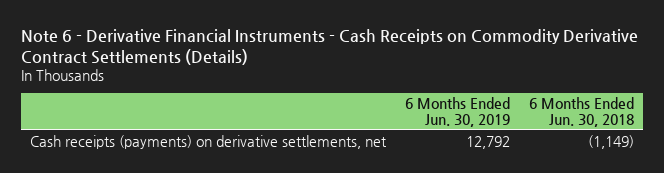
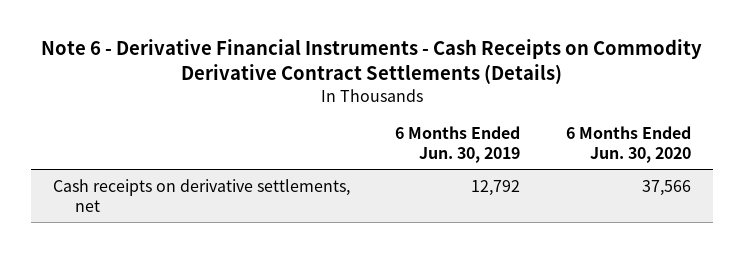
[528,97,634,127] 6 Months Ended Jun. 30, 2018 -> none
none -> [565,126,691,164] 6 Months Ended Jun. 30, 2020
[30,135,388,150] Cash receipts (payments) on derivative settlements, net -> [53,178,351,212] Cash receipts on derivative settlements, net

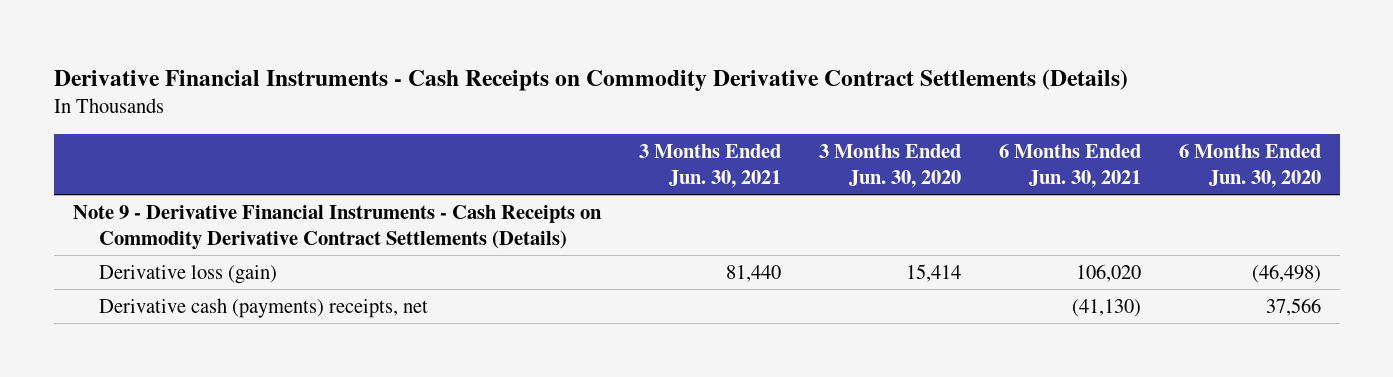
[40,39,702,85] Note 6 - Derivative Financial Instruments - Cash Receipts on Commodity Derivative Contract Settlements (Details) -> [53,68,1128,91] Derivative Financial Instruments - Cash Receipts on Commodity Derivative Contract Settlements (Details)
[395,126,521,164] 6 Months Ended Jun. 30, 2019 -> none
none -> [638,143,781,189] 3 Months Ended Jun. 30, 2021
none -> [818,143,961,189] 3 Months Ended Jun. 30, 2020
none -> [998,143,1141,189] 6 Months Ended Jun. 30, 2021
none -> [72,204,602,251] Note 9 - Derivative Financial Instruments - Cash Receipts on Commodity Derivative Contract Settlements (Details)
none -> [98,264,277,284] Derivative loss (gain)
[53,178,351,212] Cash receipts on derivative settlements, net -> [98,297,428,318] Derivative cash (payments) receipts, net

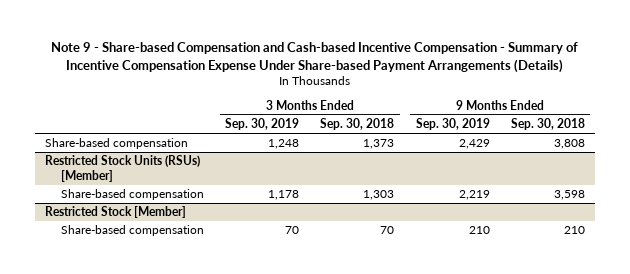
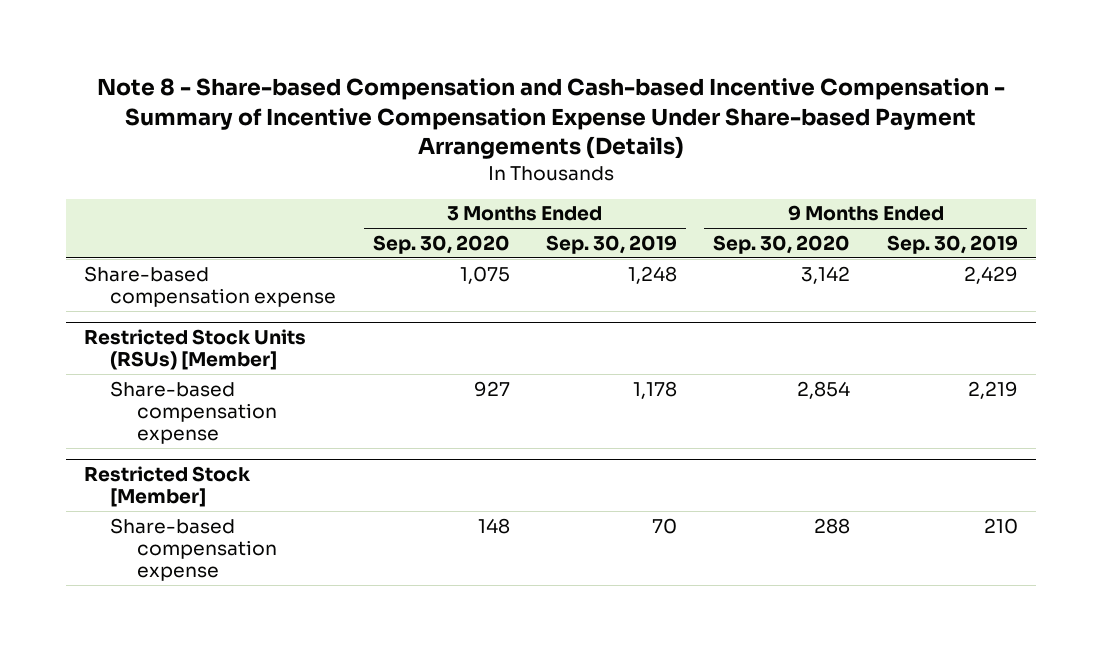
[51,42,579,74] Note 9 - Share-based Compensation and Cash-based Incentive Compensation - Summary of Incentive Compensation Expense Under Share-based Payment Arrangements (Details) -> [96,78,1005,160] Note 8 - Share-based Compensation and Cash-based Incentive Compensation - Summary of Incentive Compensation Expense Under Share-based Payment Arrangements (Details)
[320,117,395,130] Sep. 30, 2018 -> none
[510,117,585,130] Sep. 30, 2018 -> none
none -> [372,235,510,255] Sep. 30, 2020
none -> [713,235,851,255] Sep. 30, 2020
[45,138,189,150] Share-based compensation -> [83,265,337,307] Share-based compensation expense
[60,189,204,201] Share-based compensation -> [110,380,277,445] Share-based compensation expense
[60,225,204,237] Share-based compensation -> [110,517,277,582] Share-based compensation expense

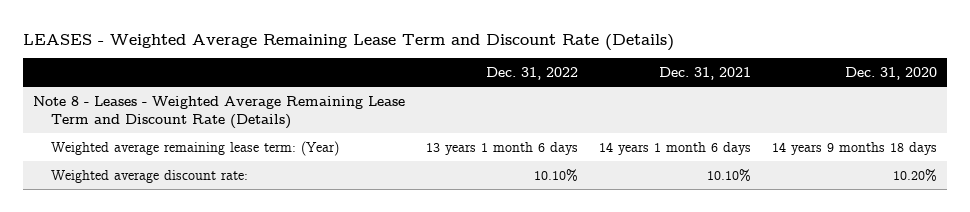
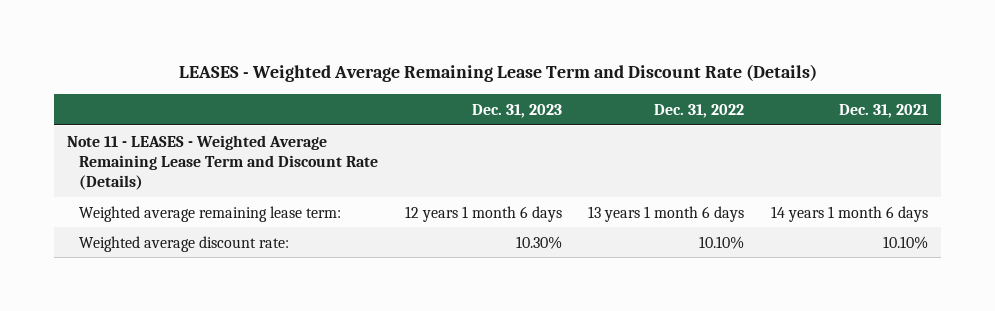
[844,67,937,81] Dec. 31, 2020 -> none
none -> [471,103,562,118] Dec. 31, 2023
[33,95,406,129] Note 8 - Leases - Weighted Average Remaining Lease Term and Discount Rate (Details) -> [67,134,378,191] Note 11 - LEASES - Weighted Average Remaining Lease Term and Discount Rate (Details)
[50,140,339,156] Weighted average remaining lease term: (Year) -> [78,205,341,222] Weighted average remaining lease term:

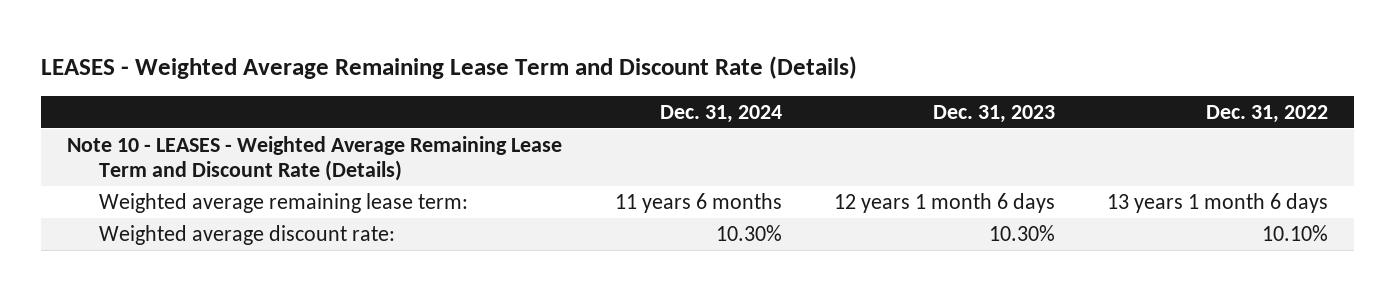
[839,103,929,118] Dec. 31, 2021 -> none
none -> [659,104,782,123] Dec. 31, 2024
[67,134,378,191] Note 11 - LEASES - Weighted Average Remaining Lease Term and Discount Rate (Details) -> [67,135,563,181] Note 10 - LEASES - Weighted Average Remaining Lease Term and Discount Rate (Details)

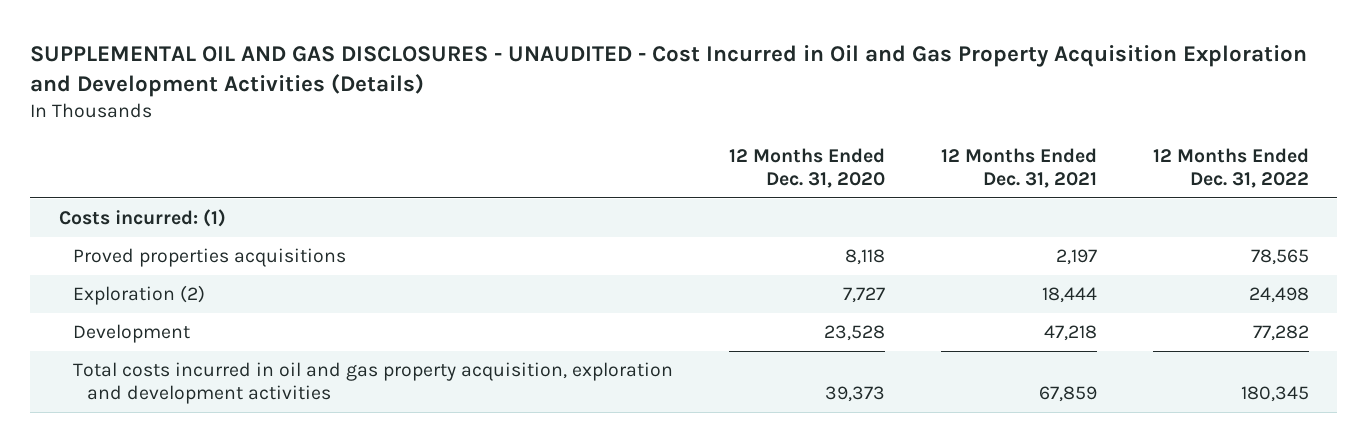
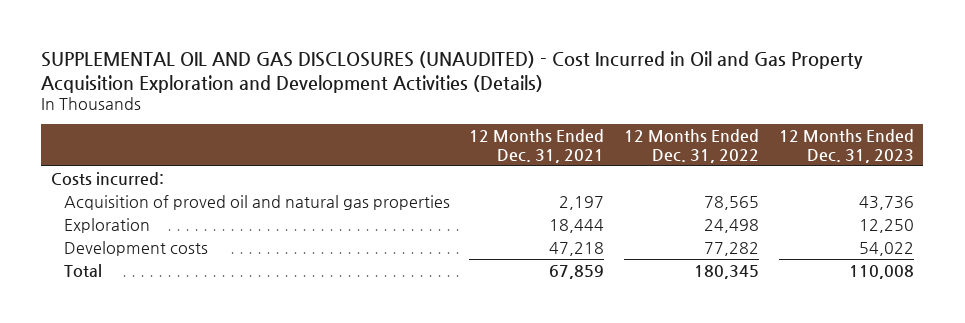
[30,44,1308,97] SUPPLEMENTAL OIL AND GAS DISCLOSURES - UNAUDITED - Cost Incurred in Oil and Gas Property Acquisition Exploration and Development Activities (Details) -> [41,50,864,93] SUPPLEMENTAL OIL AND GAS DISCLOSURES (UNAUDITED) - Cost Incurred in Oil and Gas Property Acquisition Exploration and Development Activities (Details)
[728,147,885,188] 12 Months Ended Dec. 31, 2020 -> none
none -> [778,129,914,163] 12 Months Ended Dec. 31, 2023
[58,209,226,228] Costs incurred: (1) -> [50,171,164,186] Costs incurred:
[72,248,346,268] Proved properties acquisitions -> [63,194,450,210] Acquisition of proved oil and natural gas properties
[72,285,205,306] Exploration (2) -> [63,217,150,233] Exploration
[72,324,190,344] Development -> [63,240,208,256] Development costs
[72,362,673,405] Total costs incurred in oil and gas property acquisition, exploration and development activities -> [63,263,102,277] Total

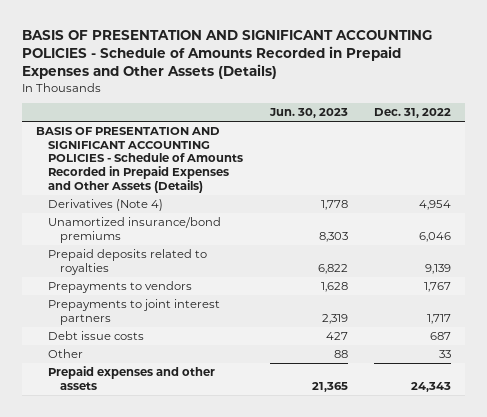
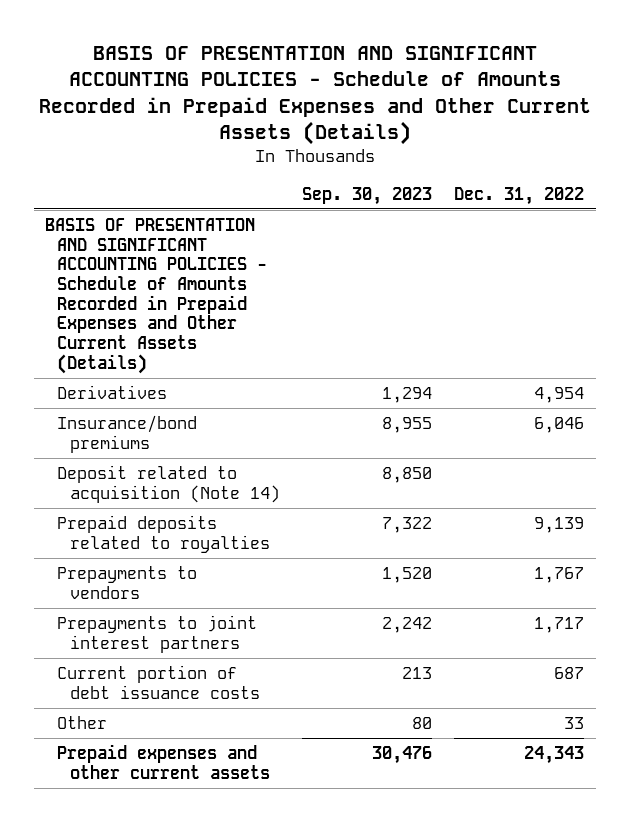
[22,30,433,79] BASIS OF PRESENTATION AND SIGNIFICANT ACCOUNTING POLICIES - Schedule of Amounts Recorded in Prepaid Expenses and Other Assets (Details) -> [38,45,591,146] BASIS OF PRESENTATION AND SIGNIFICANT ACCOUNTING POLICIES - Schedule of Amounts Recorded in Prepaid Expenses and Other Current Assets (Details)
[268,108,348,119] Jun. 30, 2023 -> none
none -> [302,186,433,205] Sep. 30, 2023
[35,127,243,193] BASIS OF PRESENTATION AND SIGNIFICANT ACCOUNTING POLICIES - Schedule of Amounts Recorded in Prepaid Expenses and Other Assets (Details) -> [44,217,268,374] BASIS OF PRESENTATION AND SIGNIFICANT ACCOUNTING POLICIES - Schedule of Amounts Recorded in Prepaid Expenses and Other Current Assets (Details)
[47,199,163,212] Derivatives (Note 4) -> [57,384,168,399] Derivatives
[47,217,221,243] Unamortized insurance/bond premiums -> [57,414,198,453] Insurance/bond premiums
none -> [57,464,280,503] Deposit related to acquisition (Note 14)
[47,331,144,341] Debt issue costs -> [57,664,260,699] Current portion of debt issuance costs
[47,366,215,390] Prepaid expenses and other assets -> [57,743,270,779] Prepaid expenses and other current assets

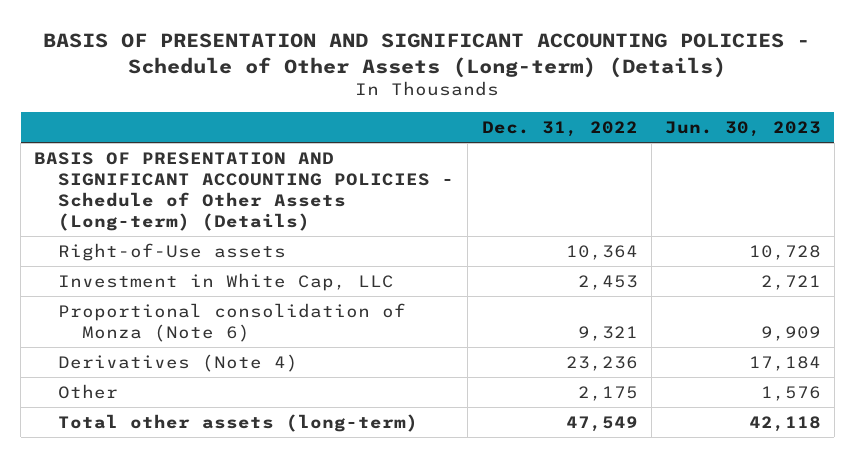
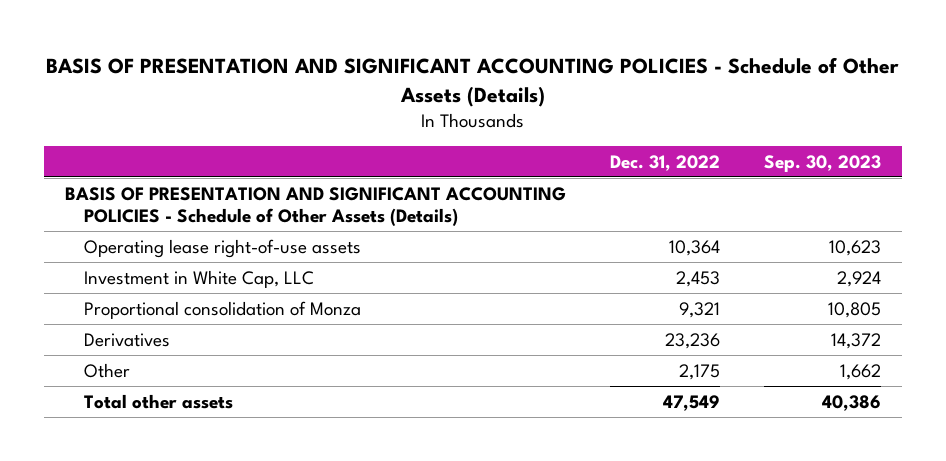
[43,32,811,78] BASIS OF PRESENTATION AND SIGNIFICANT ACCOUNTING POLICIES - Schedule of Other Assets (Long-term) (Details) -> [45,56,899,107] BASIS OF PRESENTATION AND SIGNIFICANT ACCOUNTING POLICIES - Schedule of Other Assets (Details)
[664,120,821,137] Jun. 30, 2023 -> none
none -> [763,154,881,172] Sep. 30, 2023
[34,151,455,232] BASIS OF PRESENTATION AND SIGNIFICANT ACCOUNTING POLICIES - Schedule of Other Assets (Long-term) (Details) -> [65,186,567,227] BASIS OF PRESENTATION AND SIGNIFICANT ACCOUNTING POLICIES - Schedule of Other Assets (Details)
[58,242,287,261] Right-of-Use assets -> [84,238,362,258] Operating lease right-of-use assets
[58,302,407,342] Proportional consolidation of Monza (Note 6) -> [84,300,362,319] Proportional consolidation of Monza
[58,353,299,372] Derivatives (Note 4) -> [84,332,171,347] Derivatives
[58,413,419,432] Total other assets (long-term) -> [84,393,234,409] Total other assets

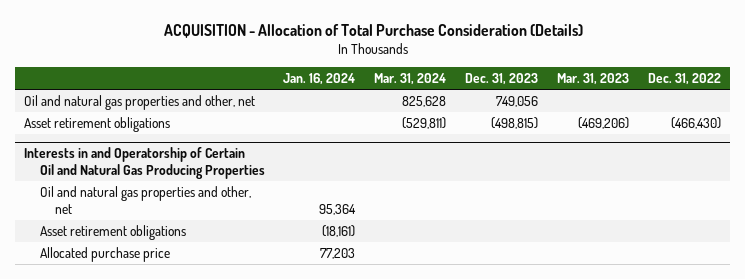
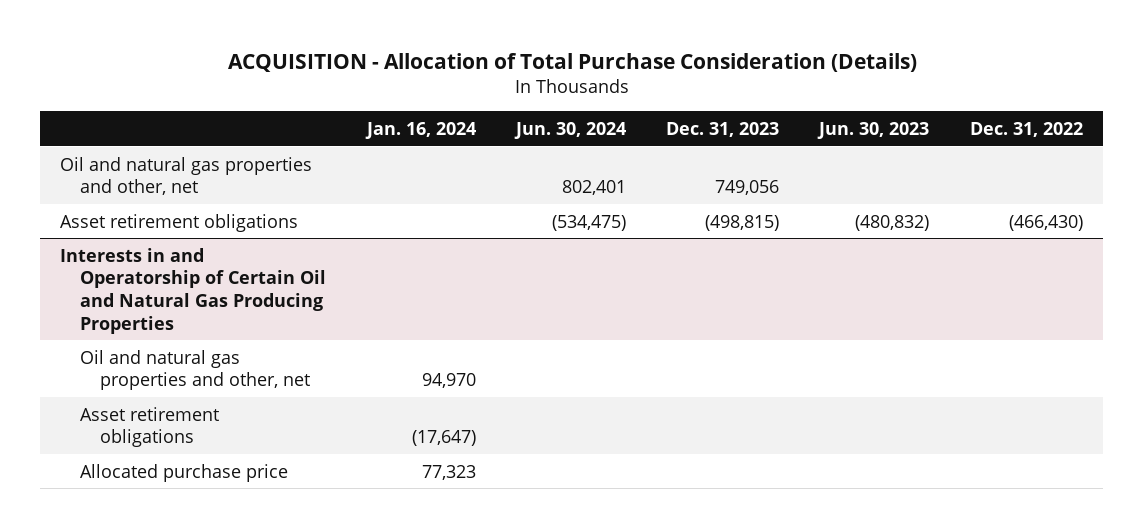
[374,73,447,86] Mar. 31, 2024 -> none
[556,73,629,86] Mar. 31, 2023 -> none
none -> [513,122,626,140] Jun. 30, 2024
none -> [817,122,930,140] Jun. 30, 2023
[319,203,357,215] 95,364 -> [421,373,476,389] 94,970
[322,224,356,237] (18,161) -> [411,430,476,447] (17,647)
[320,247,356,259] 77,203 -> [421,464,476,480] 77,323

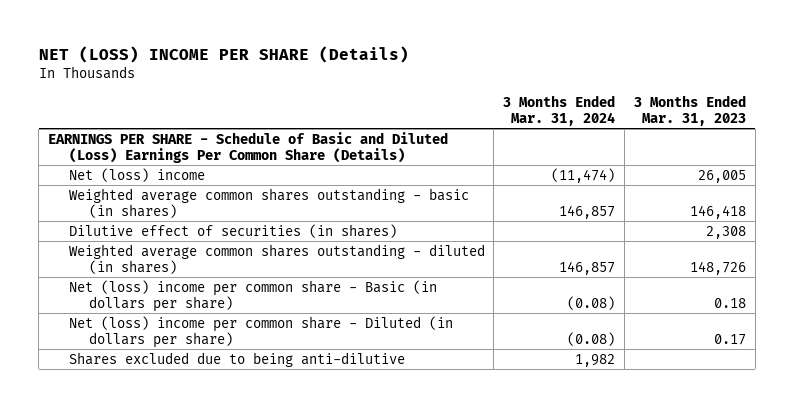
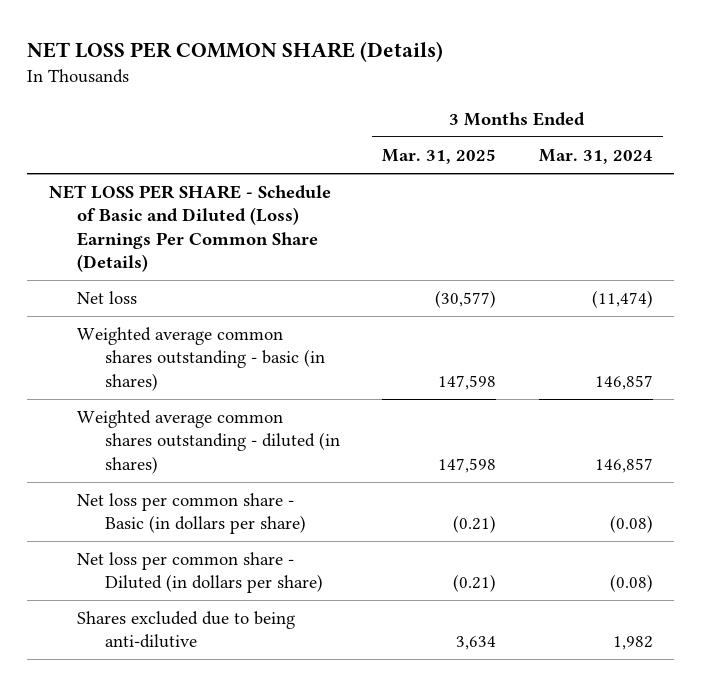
[38,45,409,63] NET (LOSS) INCOME PER SHARE (Details) -> [27,40,444,62] NET LOSS PER COMMON SHARE (Details)
[633,94,746,126] 3 Months Ended Mar. 31, 2023 -> none
none -> [382,149,497,165] Mar. 31, 2025
[48,131,449,163] EARNINGS PER SHARE - Schedule of Basic and Diluted (Loss) Earnings Per Common Share (Details) -> [48,185,331,272] NET LOSS PER SHARE - Schedule of Basic and Diluted (Loss) Earnings Per Common Share (Details)
[68,167,205,182] Net (loss) income -> [76,291,137,305] Net loss
[68,223,397,238] Dilutive effect of securities (in shares) -> none
[68,279,437,312] Net (loss) income per common share - Basic (in dollars per share) -> [76,493,307,535] Net loss per common share - Basic (in dollars per share)
[68,315,453,348] Net (loss) income per common share - Diluted (in dollars per share) -> [76,552,324,594] Net loss per common share - Diluted (in dollars per share)

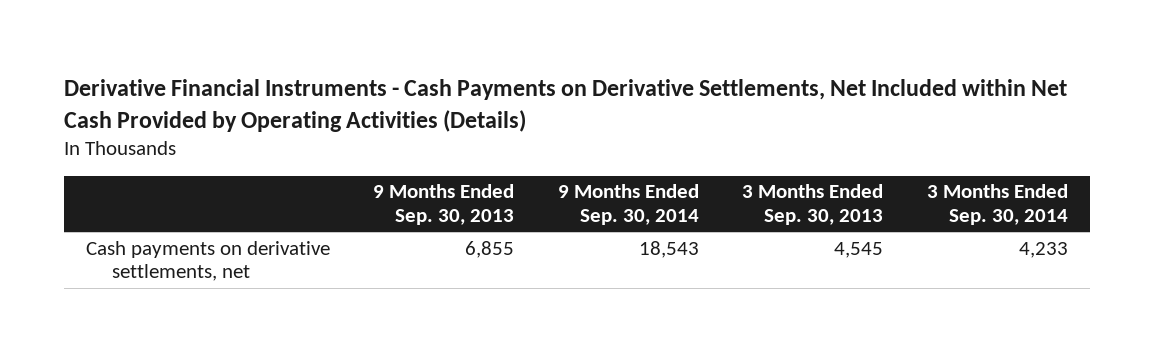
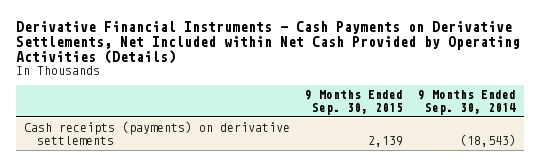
[373,184,515,225] 9 Months Ended Sep. 30, 2013 -> none
[742,184,884,225] 3 Months Ended Sep. 30, 2013 -> none
[926,184,1068,225] 3 Months Ended Sep. 30, 2014 -> none
none -> [305,90,404,115] 9 Months Ended Sep. 30, 2015
[86,240,331,282] Cash payments on derivative settlements, net -> [23,121,290,145] Cash receipts (payments) on derivative settlements
[638,240,699,258] 18,543 -> [460,133,517,147] (18,543)

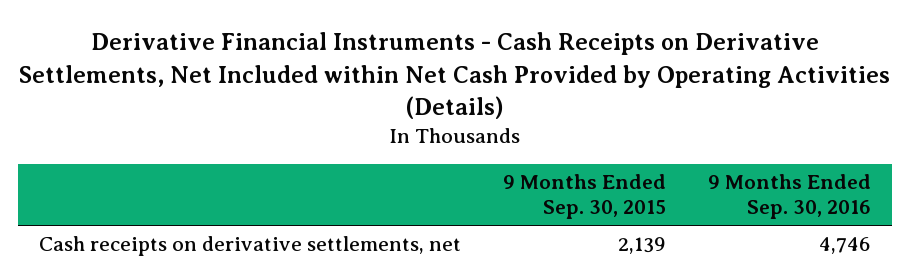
[16,20,521,64] Derivative Financial Instruments - Cash Payments on Derivative Settlements, Net Included within Net Cash Provided by Operating Activities (Details) -> [18,32,890,120] Derivative Financial Instruments - Cash Receipts on Derivative Settlements, Net Included within Net Cash Provided by Operating Activities (Details)
[418,90,517,115] 9 Months Ended Sep. 30, 2014 -> none
none -> [707,174,871,220] 9 Months Ended Sep. 30, 2016
[23,121,290,145] Cash receipts (payments) on derivative settlements -> [38,236,461,257] Cash receipts on derivative settlements, net

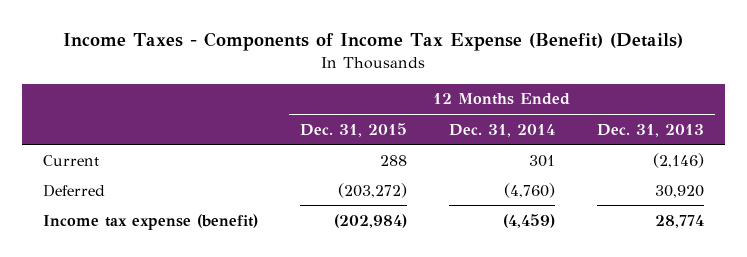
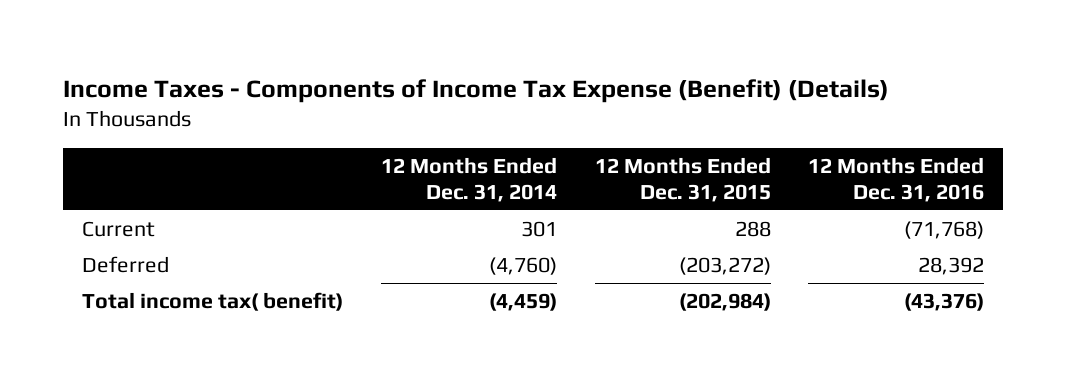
[597,123,705,137] Dec. 31, 2013 -> none
none -> [808,156,985,203] 12 Months Ended Dec. 31, 2016
[42,213,258,230] Income tax expense (benefit) -> [82,291,344,311] Total income tax( benefit)

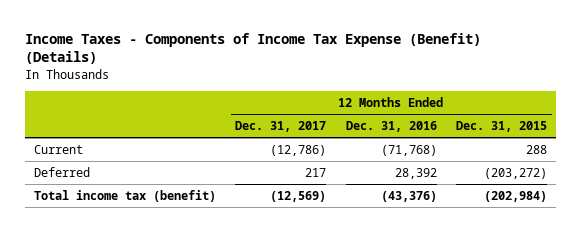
[380,156,557,203] 12 Months Ended Dec. 31, 2014 -> none
none -> [235,121,327,133] Dec. 31, 2017
[82,291,344,311] Total income tax( benefit) -> [34,189,217,202] Total income tax (benefit)

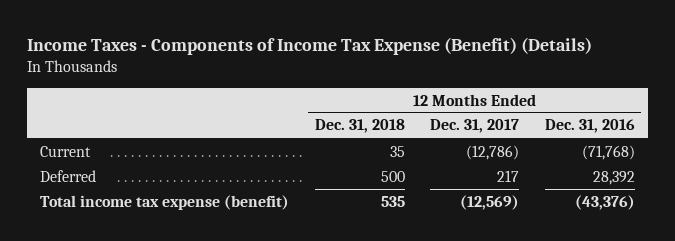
[455,121,547,133] Dec. 31, 2015 -> none
none -> [314,119,405,134] Dec. 31, 2018
[34,189,217,202] Total income tax (benefit) -> [39,194,289,210] Total income tax expense (benefit)

